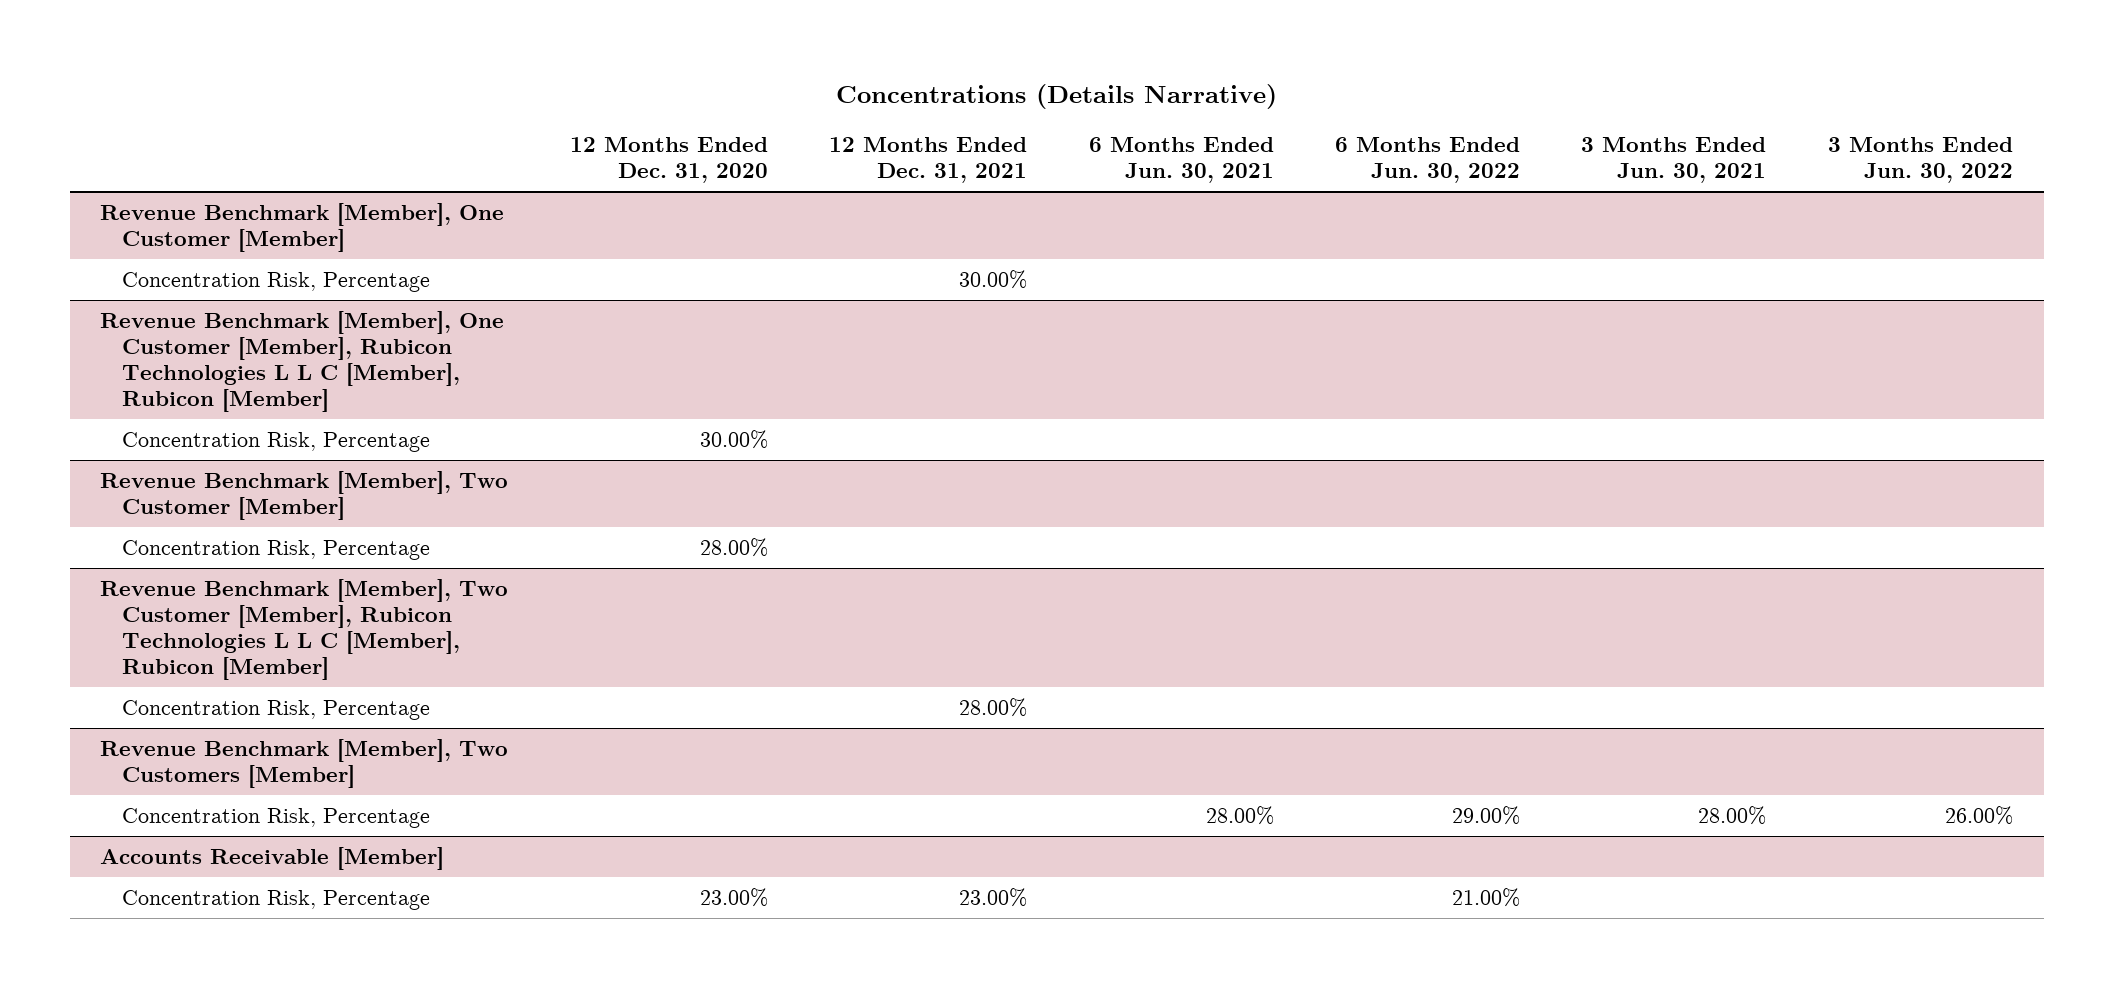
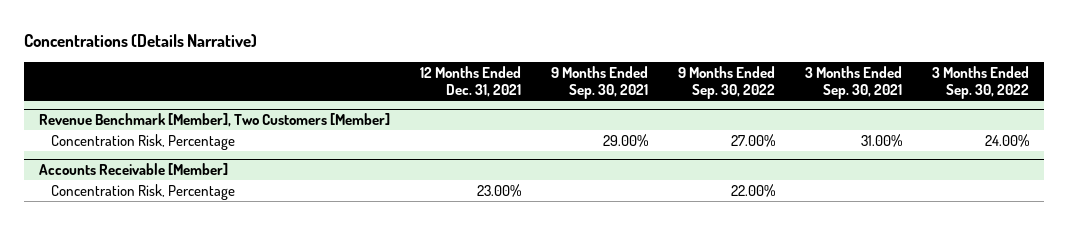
[569,136,768,183] 12 Months Ended Dec. 31, 2020 -> none
[1088,136,1274,183] 6 Months Ended Jun. 30, 2021 -> none
[1334,136,1520,183] 6 Months Ended Jun. 30, 2022 -> none
[1581,136,1767,183] 3 Months Ended Jun. 30, 2021 -> none
[1827,136,2013,183] 3 Months Ended Jun. 30, 2022 -> none
none -> [551,65,649,100] 9 Months Ended Sep. 30, 2021
none -> [677,65,775,100] 9 Months Ended Sep. 30, 2022
none -> [804,65,902,100] 3 Months Ended Sep. 30, 2021
none -> [931,65,1029,100] 3 Months Ended Sep. 30, 2022
[100,202,505,252] Revenue Benchmark [Member], One Customer [Member] -> none
[121,271,430,292] Concentration Risk, Percentage -> none
[100,310,505,412] Revenue Benchmark [Member], One Customer [Member], Rubicon Technologies L L C [Member], Rubicon [Member] -> none
[121,431,430,452] Concentration Risk, Percentage -> none
[100,470,509,520] Revenue Benchmark [Member], Two Customer [Member] -> none
[121,539,430,560] Concentration Risk, Percentage -> none
[100,578,509,680] Revenue Benchmark [Member], Two Customer [Member], Rubicon Technologies L L C [Member], Rubicon [Member] -> none
[121,699,430,720] Concentration Risk, Percentage -> none

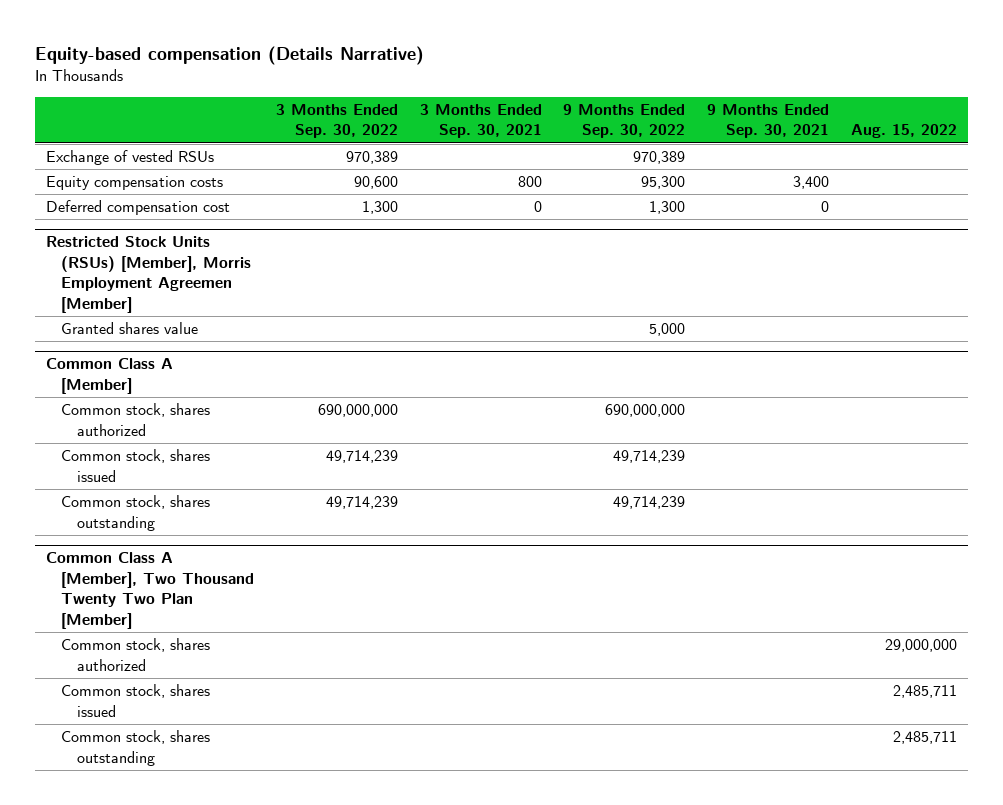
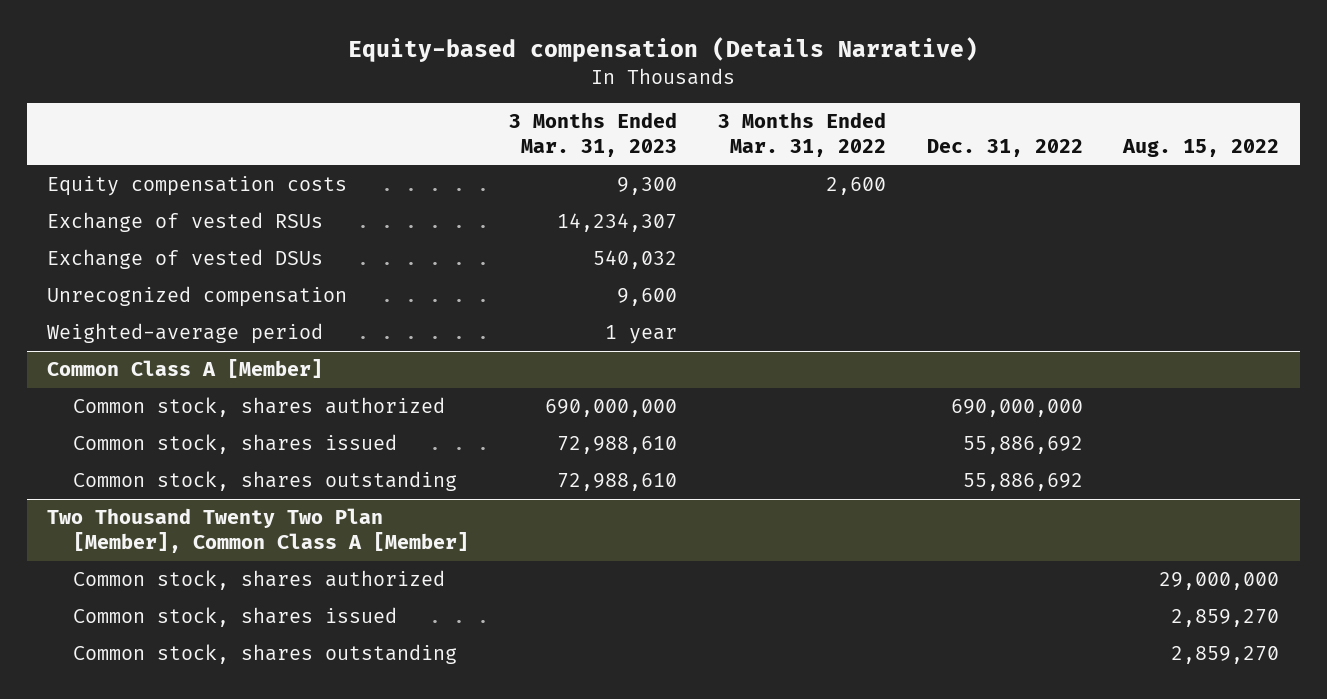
[276,104,399,139] 3 Months Ended Sep. 30, 2022 -> none
[419,104,542,139] 3 Months Ended Sep. 30, 2021 -> none
[563,104,686,139] 9 Months Ended Sep. 30, 2022 -> none
[707,104,830,139] 9 Months Ended Sep. 30, 2021 -> none
none -> [509,112,678,158] 3 Months Ended Mar. 31, 2023
none -> [718,112,887,158] 3 Months Ended Mar. 31, 2022
none -> [926,139,1083,158] Dec. 31, 2022
[46,200,231,216] Deferred compensation cost -> none
[46,236,252,313] Restricted Stock Units (RSUs) [Member], Morris Employment Agreemen [Member] -> none
[61,322,199,335] Granted shares value -> none
[46,150,215,166] Exchange of vested RSUs -> [47,212,324,233] Exchange of vested RSUs
none -> [47,249,324,270] Exchange of vested DSUs
none -> [47,286,348,308] Unrecognized compensation
none -> [47,323,324,345] Weighted-average period
[46,552,255,629] Common Class A [Member], Two Thousand Twenty Two Plan [Member] -> [47,508,469,554] Two Thousand Twenty Two Plan [Member], Common Class A [Member]
[892,685,957,699] 2,485,711 -> [1171,609,1280,628] 2,859,270
[892,731,957,745] 2,485,711 -> [1171,646,1280,665] 2,859,270

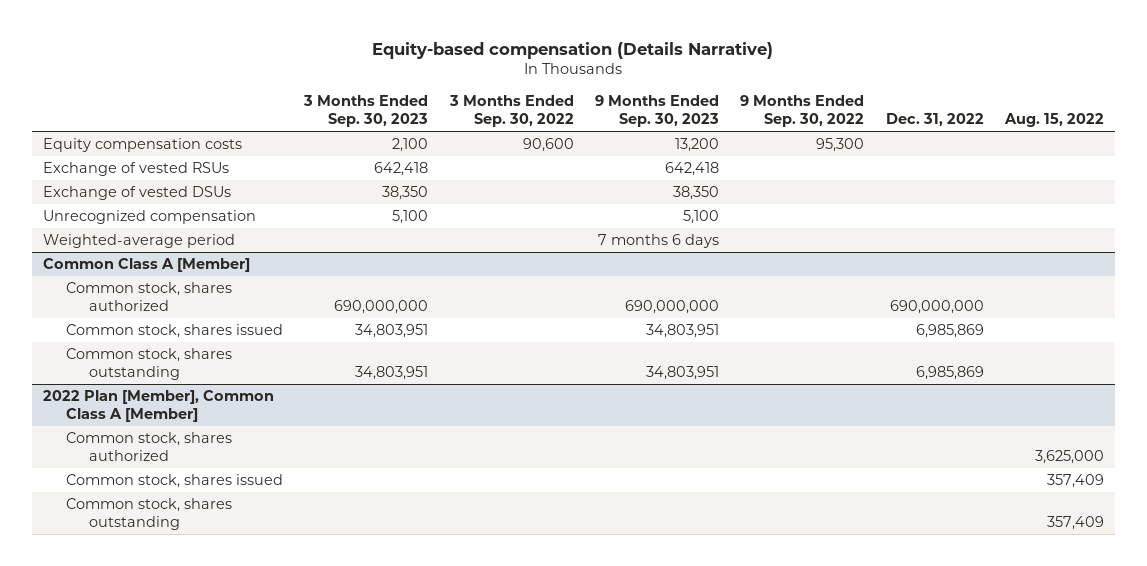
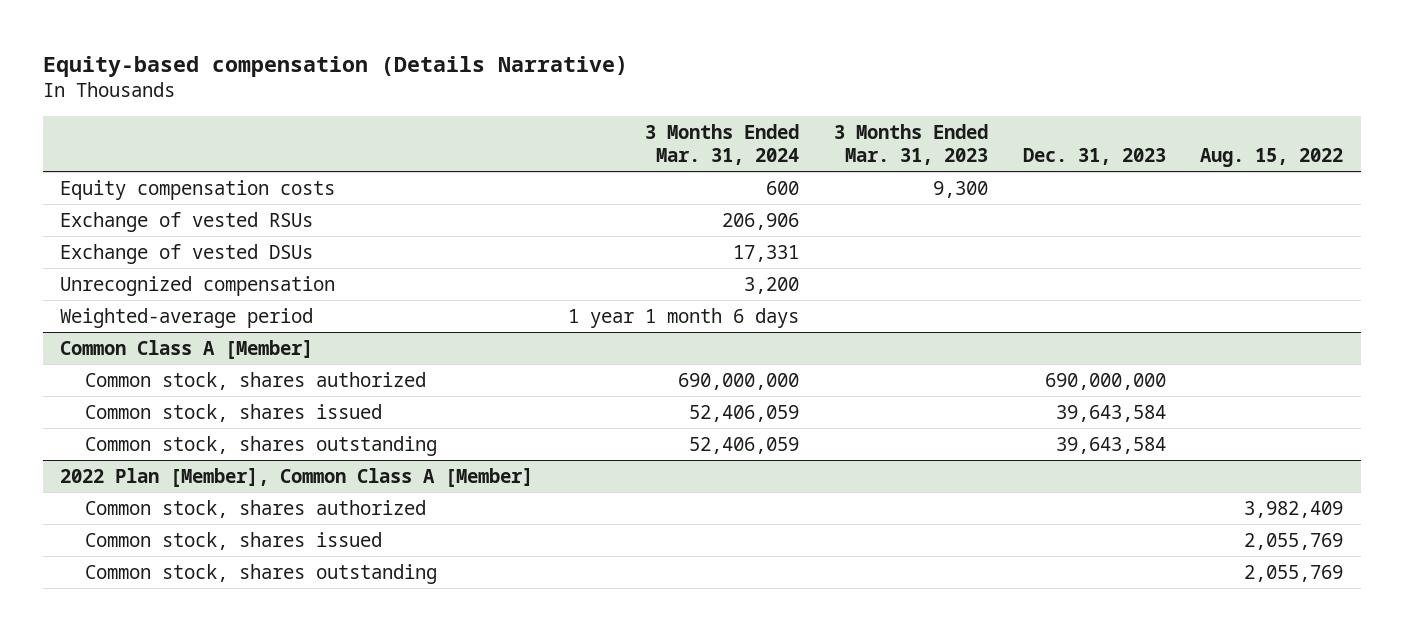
[303,95,429,128] 3 Months Ended Sep. 30, 2023 -> none
[448,95,574,128] 3 Months Ended Sep. 30, 2022 -> none
[595,95,720,128] 9 Months Ended Sep. 30, 2023 -> none
[740,95,865,128] 9 Months Ended Sep. 30, 2022 -> none
[885,113,984,127] Dec. 31, 2022 -> none
none -> [644,123,799,165] 3 Months Ended Mar. 31, 2024
none -> [833,123,988,165] 3 Months Ended Mar. 31, 2023
none -> [1022,147,1166,165] Dec. 31, 2023
[1034,450,1104,465] 3,625,000 -> [1244,500,1344,518] 3,982,409
[1046,474,1104,489] 357,409 -> [1244,532,1344,550] 2,055,769
[1046,516,1104,531] 357,409 -> [1244,564,1344,582] 2,055,769

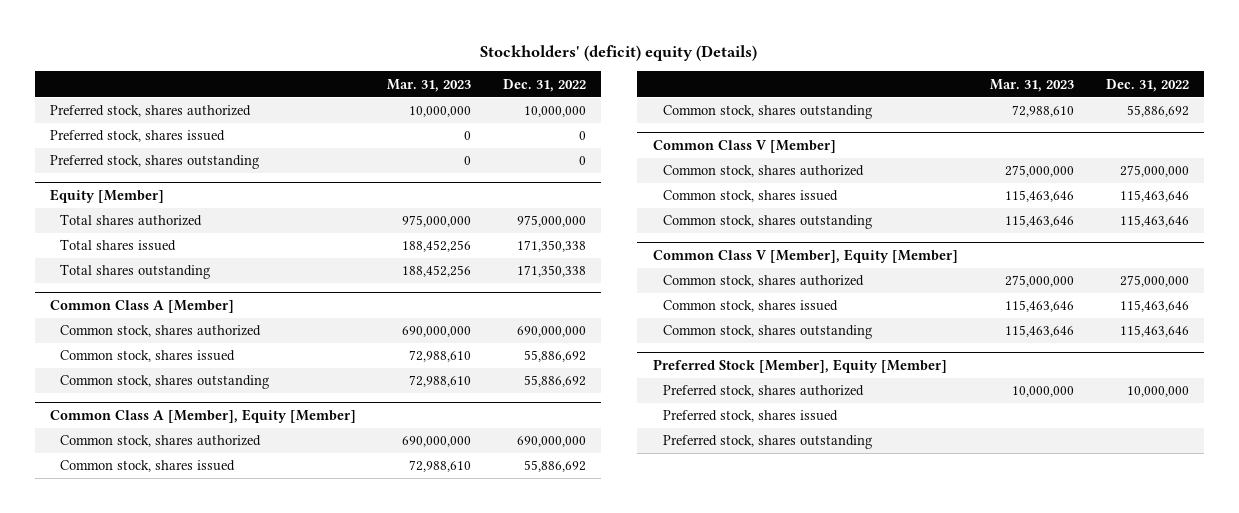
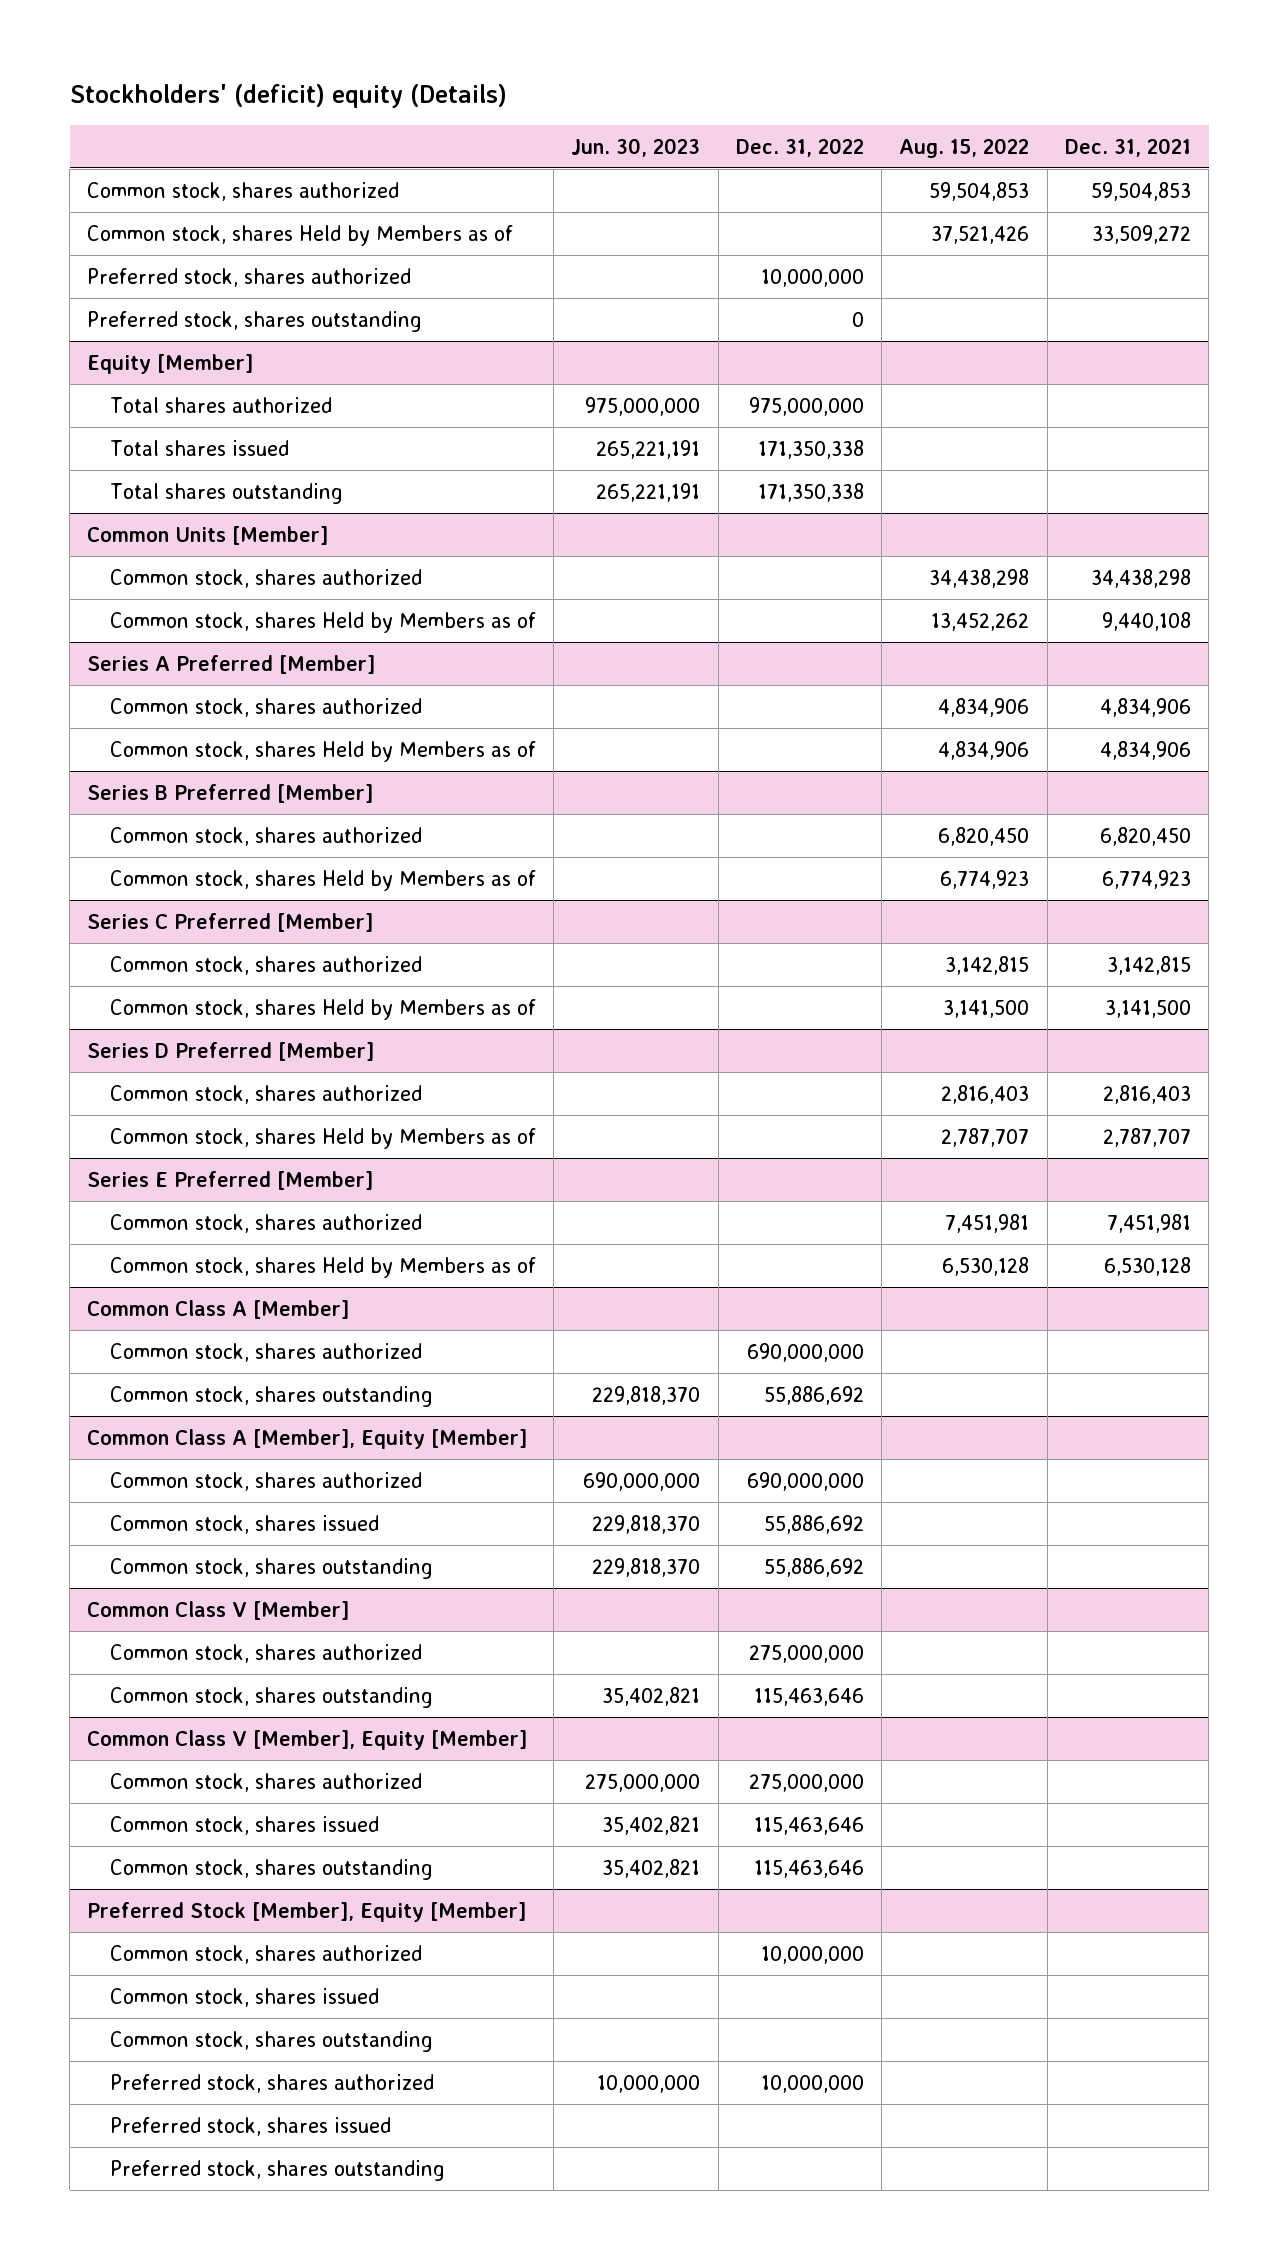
[387,78,472,92] Mar. 31, 2023 -> none
none -> [571,137,701,157] Jun. 30, 2023
none -> [899,137,1030,158] Aug. 15, 2022
none -> [1064,137,1191,157] Dec. 31, 2021
none -> [87,181,400,201] Common stock, shares authorized
none -> [87,224,514,246] Common stock, shares Held by Members as of
[50,130,226,143] Preferred stock, shares issued -> none
none -> [87,525,329,545] Common Units [Member]
none -> [109,568,422,588] Common stock, shares authorized
none -> [109,611,536,633] Common stock, shares Held by Members as of
none -> [87,654,376,674] Series A Preferred [Member]
none -> [109,697,422,717] Common stock, shares authorized
none -> [109,740,536,762] Common stock, shares Held by Members as of
none -> [87,783,374,803] Series B Preferred [Member]
none -> [109,826,422,846] Common stock, shares authorized
none -> [109,869,536,891] Common stock, shares Held by Members as of
none -> [87,912,374,932] Series C Preferred [Member]
none -> [109,955,422,975] Common stock, shares authorized
none -> [109,998,536,1020] Common stock, shares Held by Members as of
none -> [87,1041,375,1061] Series D Preferred [Member]
none -> [109,1084,422,1104] Common stock, shares authorized
none -> [109,1127,536,1149] Common stock, shares Held by Members as of
none -> [87,1170,374,1190] Series E Preferred [Member]
none -> [109,1213,422,1233] Common stock, shares authorized
none -> [109,1256,536,1278] Common stock, shares Held by Members as of
[60,350,236,363] Common stock, shares issued -> none
[663,190,839,203] Common stock, shares issued -> none
none -> [109,1944,422,1964] Common stock, shares authorized
none -> [109,1987,379,2007] Common stock, shares issued
none -> [109,2030,433,2052] Common stock, shares outstanding

